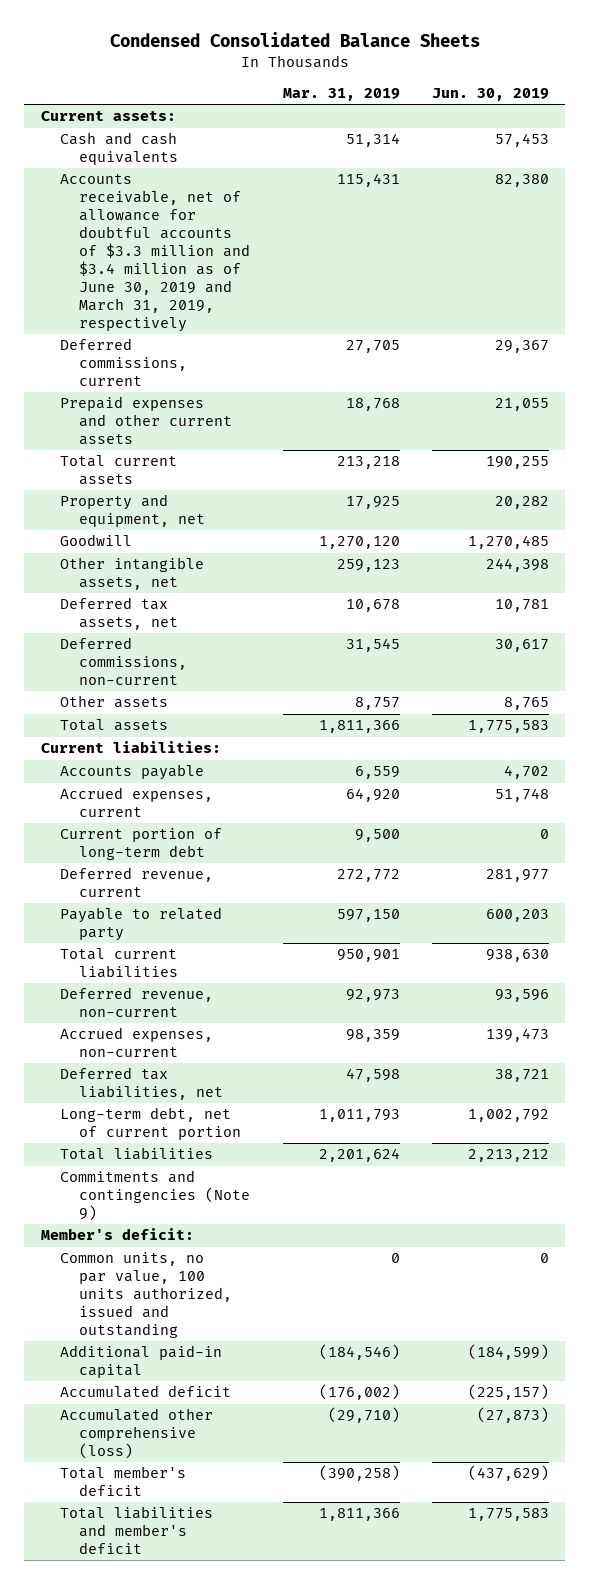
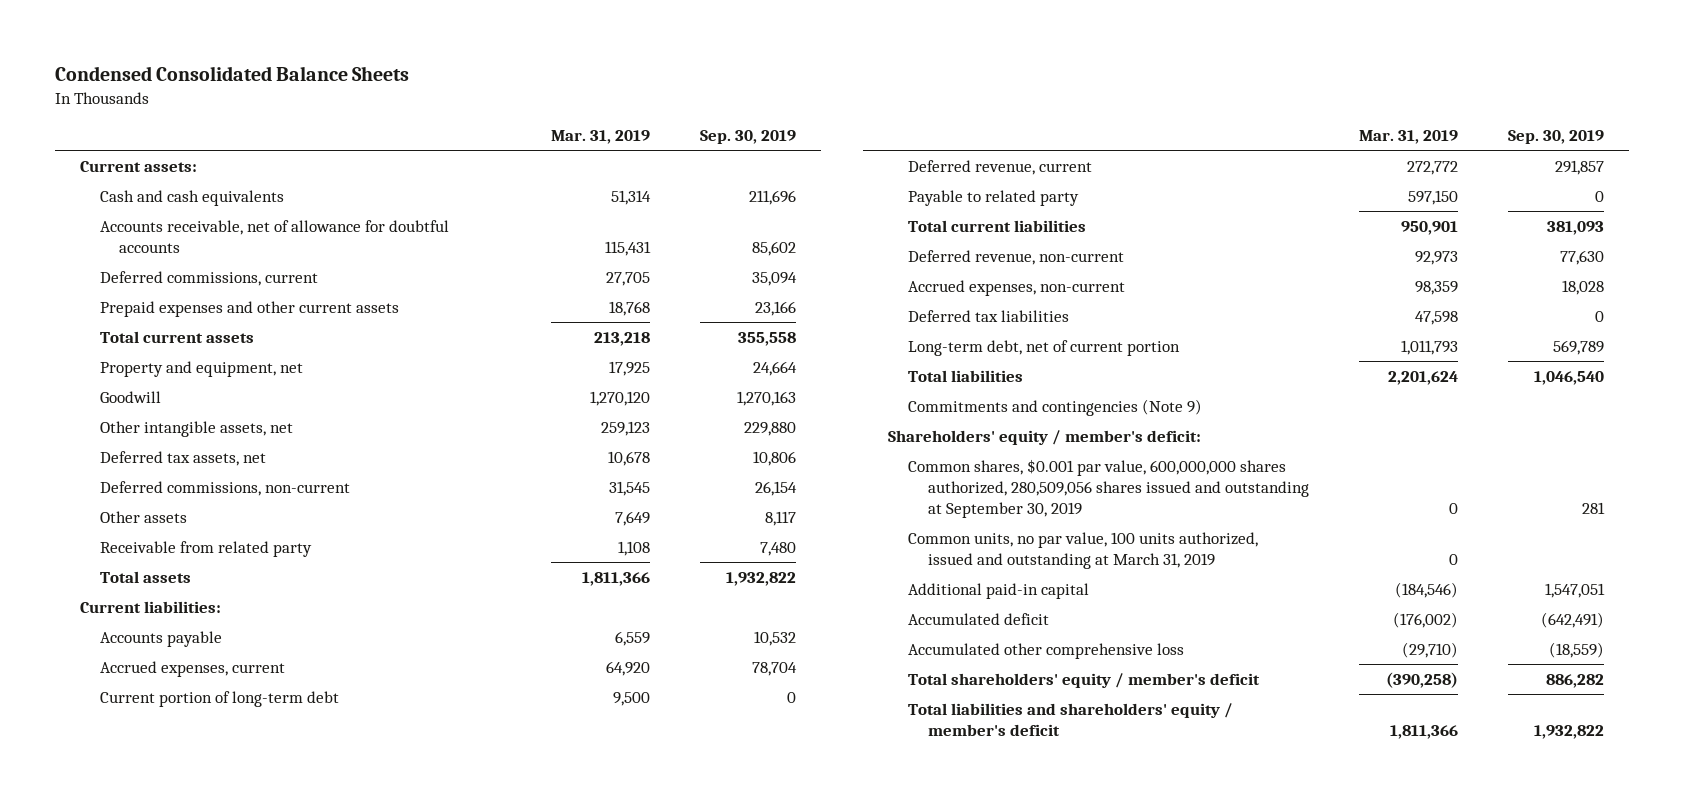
[432,88,550,102] Jun. 30, 2019 -> none
none -> [699,130,796,145] Sep. 30, 2019
[59,174,251,333] Accounts receivable, net of allowance for doubtful accounts of $3.3 million and $3.4 million as of June 30, 2019 and March 31, 2019, respectively -> [99,219,449,253] Accounts receivable, net of allowance for doubtful accounts
[354,697,400,711] 8,757 -> [614,510,650,526] 7,649
none -> [99,540,312,557] Receivable from related party
[59,1067,224,1101] Deferred tax liabilities, net -> [907,309,1069,322] Deferred tax liabilities
[40,1228,194,1241] Member's deficit: -> [887,429,1201,445] Shareholders' equity / member's deficit:
none -> [907,458,1309,519] Common shares, $0.001 par value, 600,000,000 shares authorized, 280,509,056 shares issued and outstanding at September 30, 2019
[59,1252,233,1339] Common units, no par value, 100 units authorized, issued and outstanding -> [907,531,1258,569] Common units, no par value, 100 units authorized, issued and outstanding at March 31, 2019
[59,1408,213,1460] Accumulated other comprehensive (loss) -> [907,642,1184,659] Accumulated other comprehensive loss
[59,1466,186,1497] Total member's deficit -> [907,672,1260,688] Total shareholders' equity / member's deficit
[59,1506,213,1555] Total liabilities and member's deficit -> [907,702,1233,736] Total liabilities and shareholders' equity / member's deficit

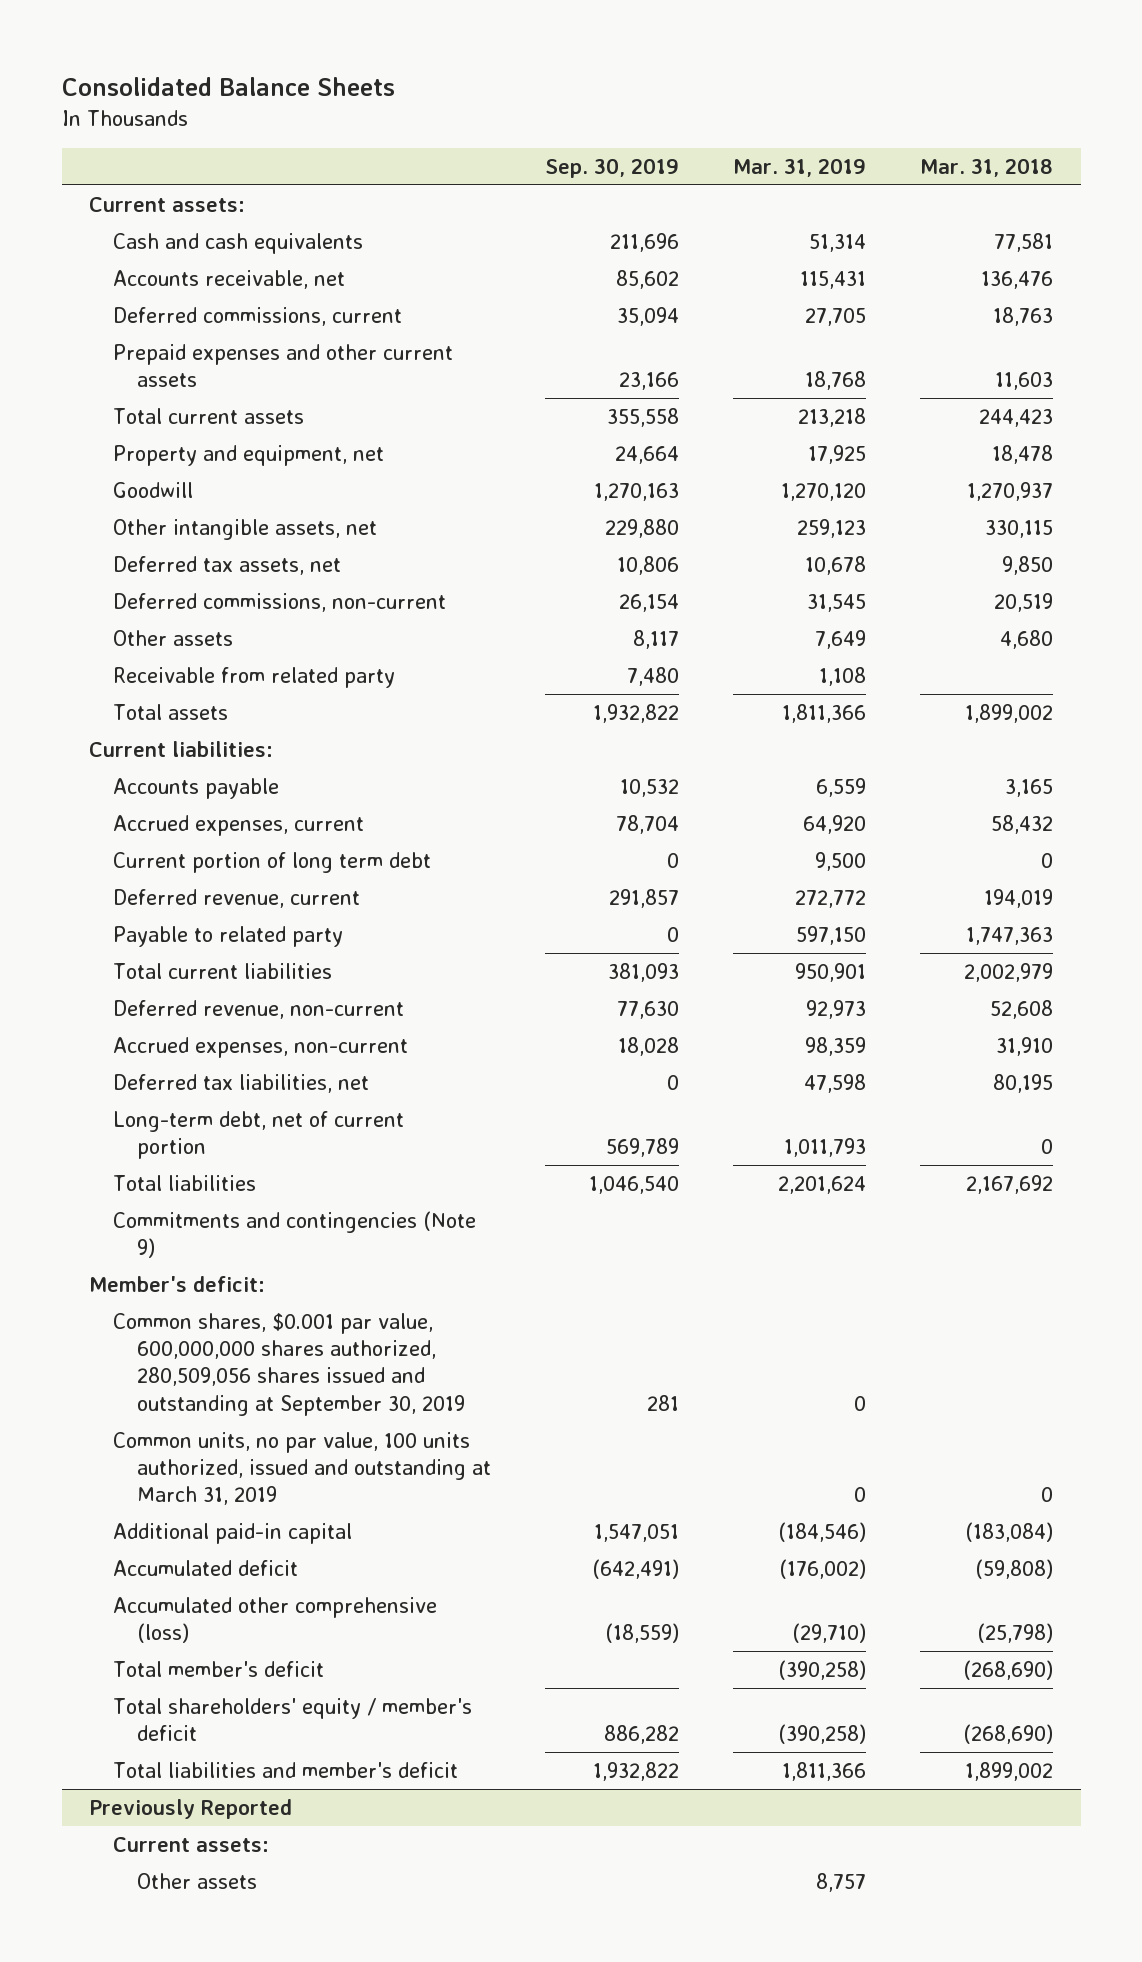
[54,65,409,81] Condensed Consolidated Balance Sheets -> [61,77,395,97] Consolidated Balance Sheets
none -> [920,157,1054,177] Mar. 31, 2018
[99,219,449,253] Accounts receivable, net of allowance for doubtful accounts -> [112,269,345,289] Accounts receivable, net
[99,690,339,707] Current portion of long-term debt -> [112,851,431,873] Current portion of long term debt
[907,309,1069,322] Deferred tax liabilities -> [112,1073,369,1093] Deferred tax liabilities, net
[887,429,1201,445] Shareholders' equity / member's deficit: -> [89,1275,266,1292] Member's deficit:
[907,642,1184,659] Accumulated other comprehensive loss -> [112,1596,437,1644] Accumulated other comprehensive (loss)
none -> [112,1660,324,1677] Total member's deficit
[907,702,1233,736] Total liabilities and shareholders' equity / member's deficit -> [112,1761,458,1778] Total liabilities and member's deficit
none -> [89,1798,293,1819] Previously Reported
none -> [112,1836,269,1852] Current assets:
none -> [136,1872,257,1889] Other assets

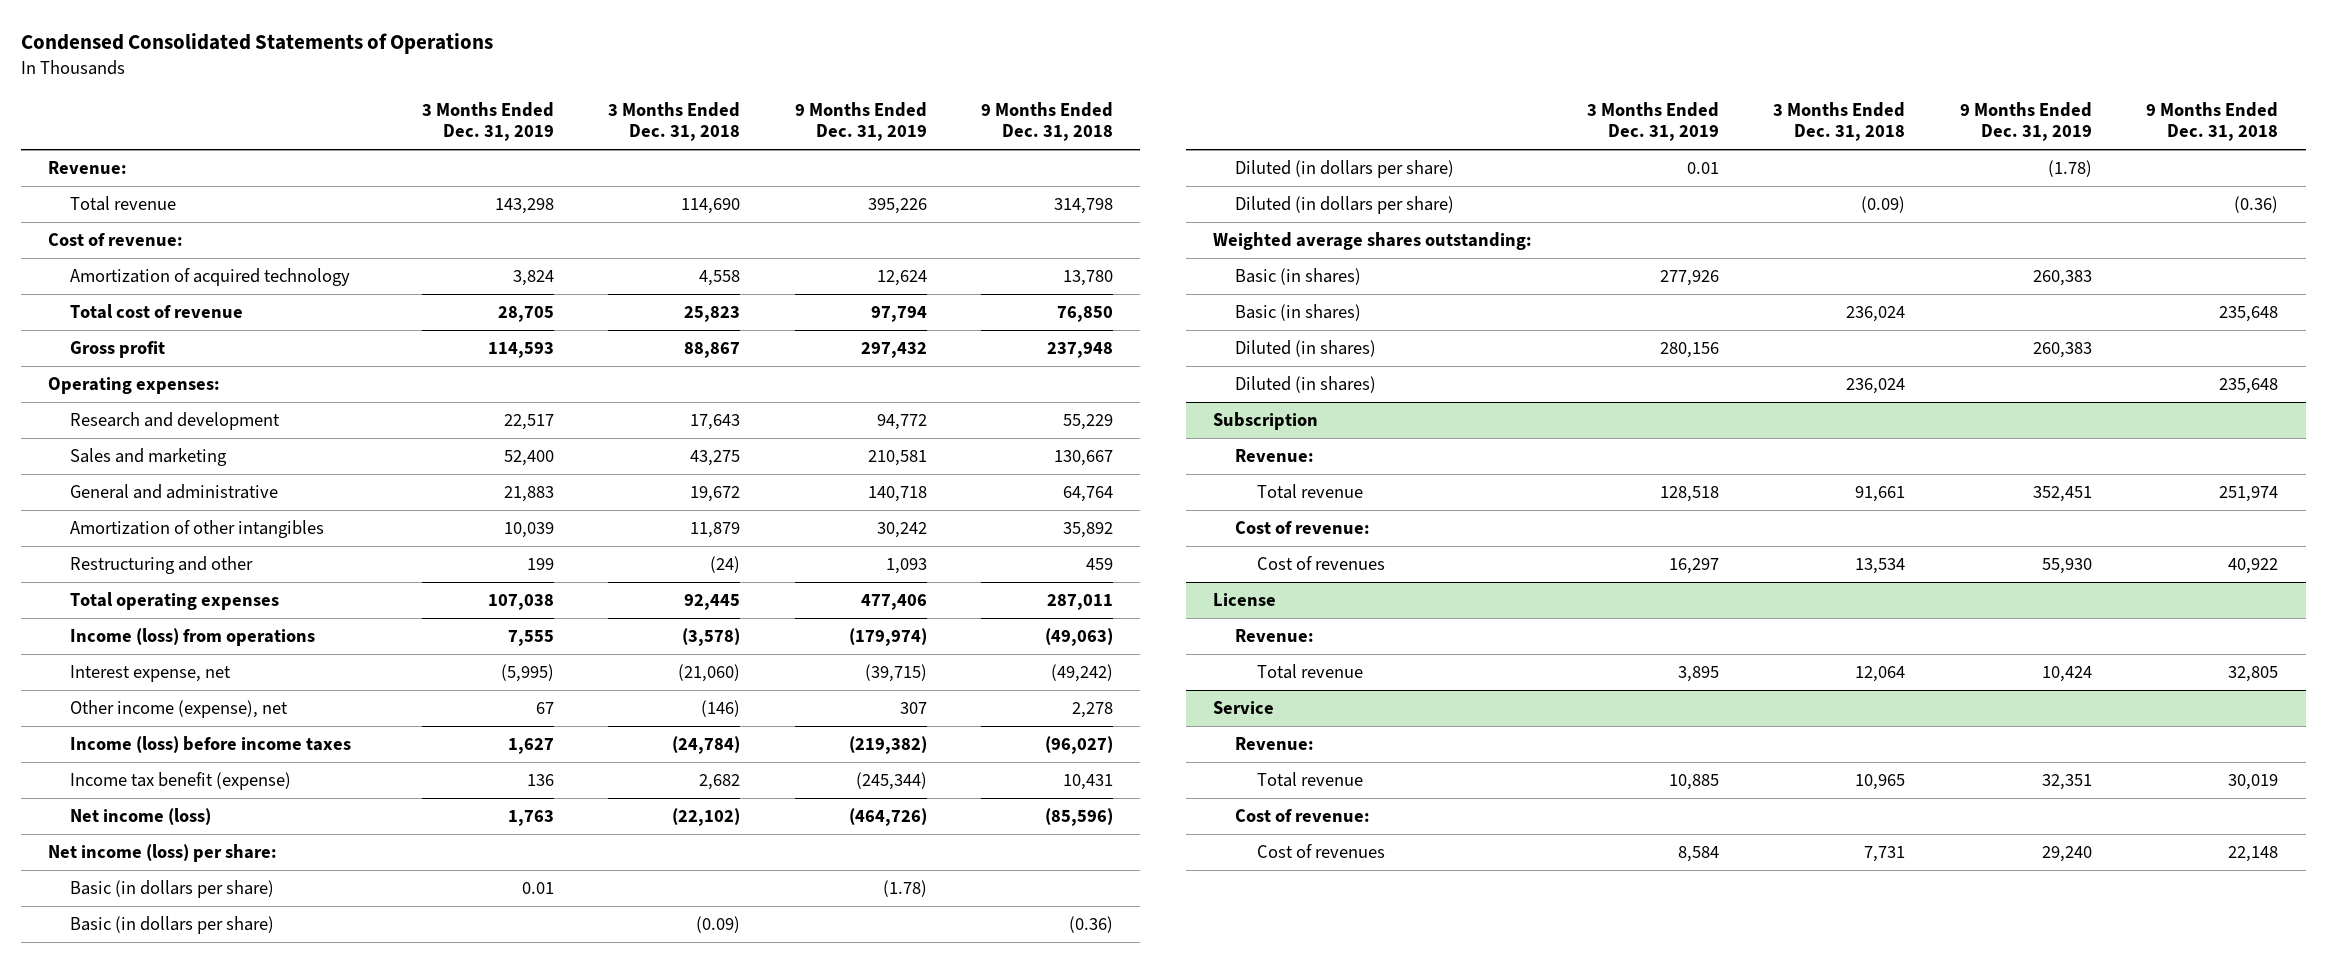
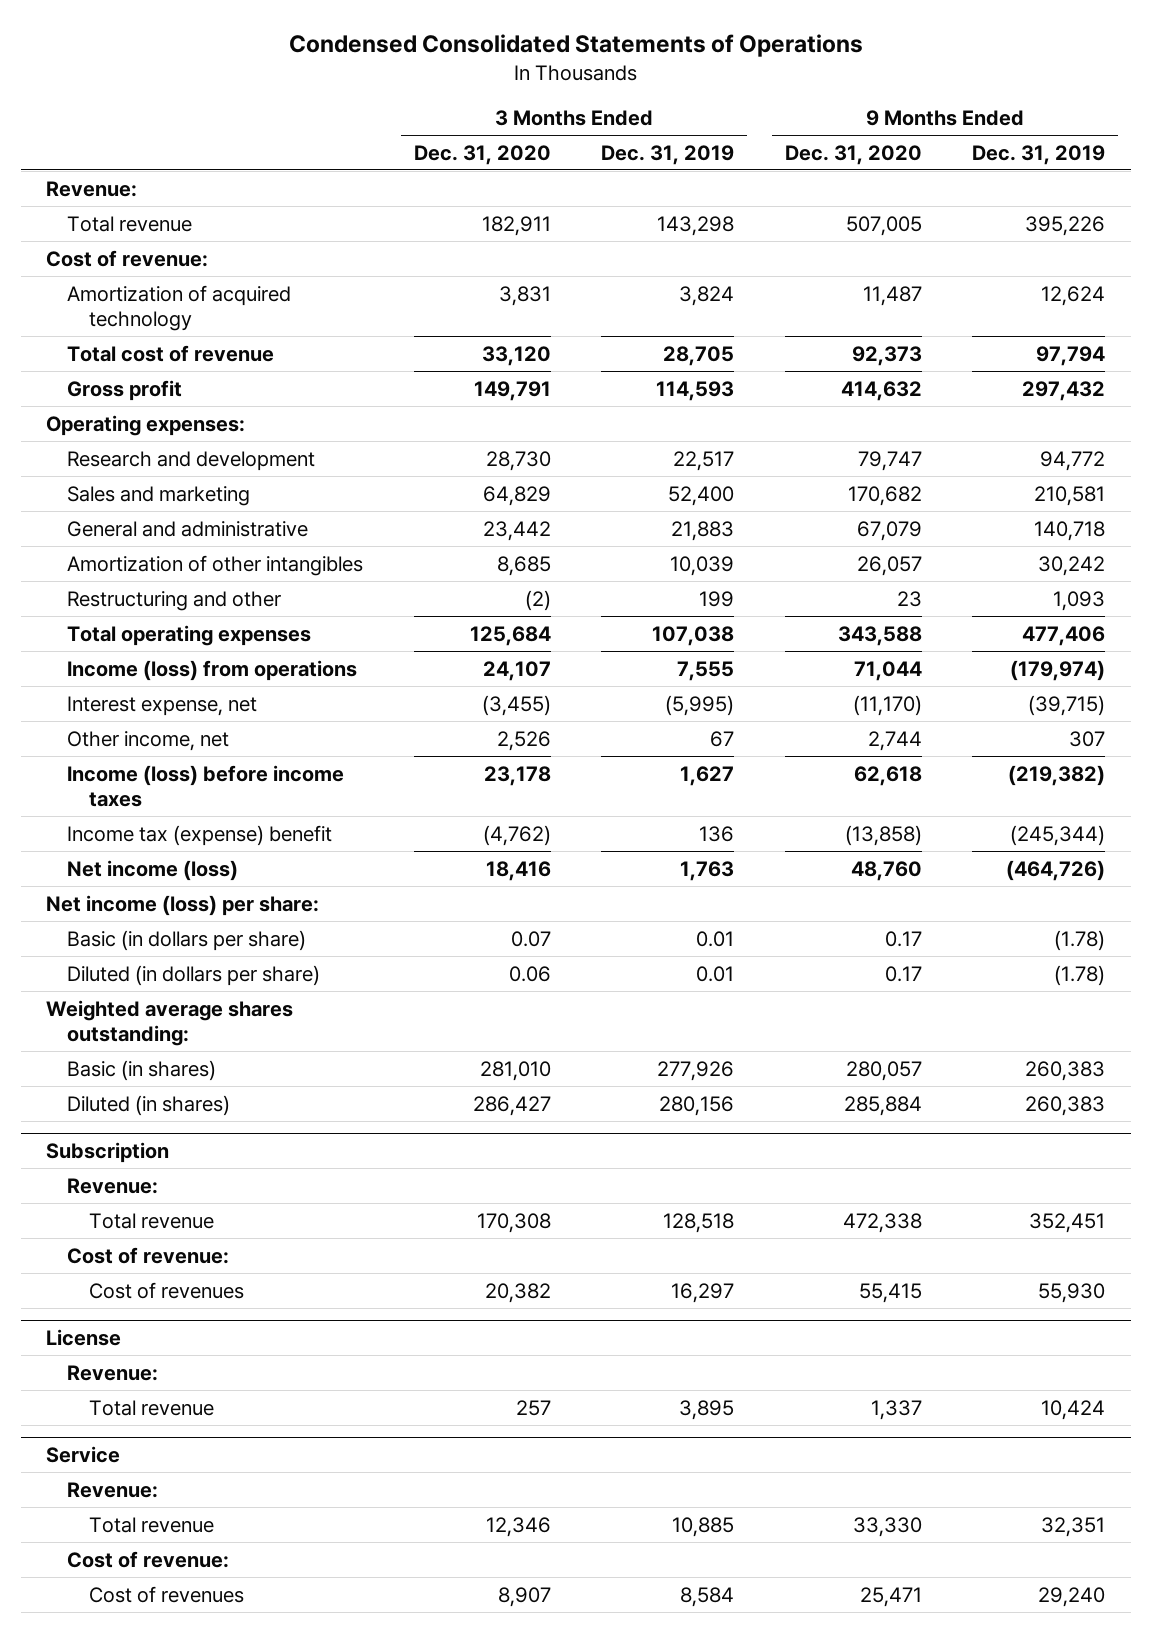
[608,102,741,142] 3 Months Ended Dec. 31, 2018 -> none
[981,102,1114,142] 9 Months Ended Dec. 31, 2018 -> none
none -> [413,144,551,165] Dec. 31, 2020
none -> [784,144,922,165] Dec. 31, 2020
[70,699,289,718] Other income (expense), net -> [67,730,230,751] Other income, net
[70,771,292,790] Income tax benefit (expense) -> [67,824,333,846] Income tax (expense) benefit
[70,915,275,934] Basic (in dollars per share) -> none
[1235,195,1455,214] Diluted (in dollars per share) -> none
[1235,303,1362,321] Basic (in shares) -> none
[1235,375,1377,393] Diluted (in shares) -> none

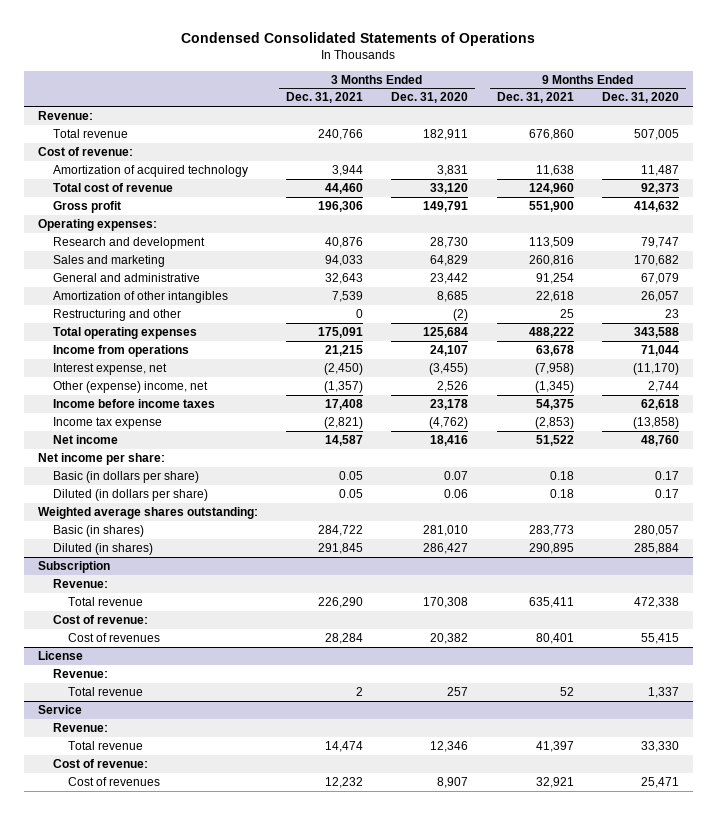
[601,144,735,165] Dec. 31, 2019 -> none
[972,144,1106,165] Dec. 31, 2019 -> none
none -> [286,92,364,104] Dec. 31, 2021
none -> [496,92,574,104] Dec. 31, 2021
[67,659,358,681] Income (loss) from operations -> [53,344,190,357] Income from operations
[67,730,230,751] Other income, net -> [53,380,209,393] Other (expense) income, net
[67,764,345,808] Income (loss) before income taxes -> [53,398,216,408] Income before income taxes
[67,824,333,846] Income tax (expense) benefit -> [53,416,163,429] Income tax expense
[67,859,239,881] Net income (loss) -> [53,434,119,444] Net income
[45,894,319,916] Net income (loss) per share: -> [38,452,166,465] Net income per share:

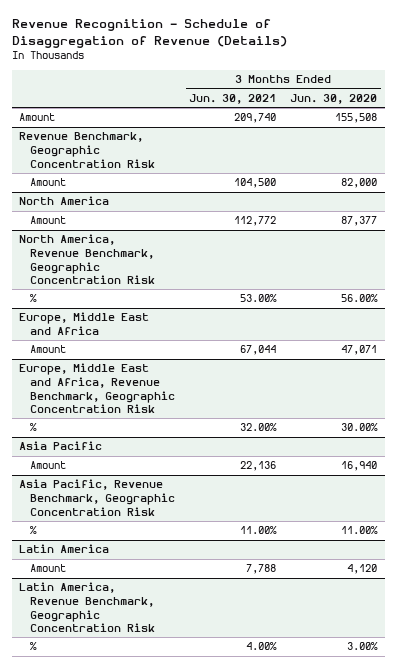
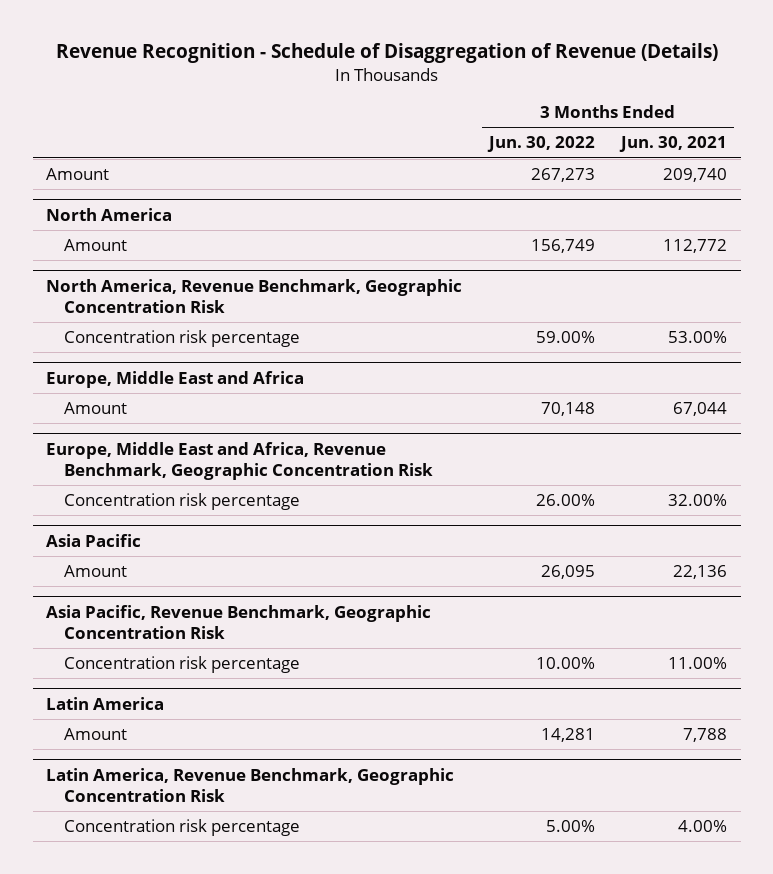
[290,93,378,104] Jun. 30, 2020 -> none
none -> [486,136,595,153] Jun. 30, 2022
[19,132,156,168] Revenue Benchmark, Geographic Concentration Risk -> none
[30,178,67,187] Amount -> none
[30,294,38,303] % -> [63,329,300,347] Concentration risk percentage
[30,423,38,432] % -> [63,492,300,510] Concentration risk percentage
[30,526,38,535] % -> [63,655,300,673] Concentration risk percentage
[30,642,38,651] % -> [63,818,300,836] Concentration risk percentage

